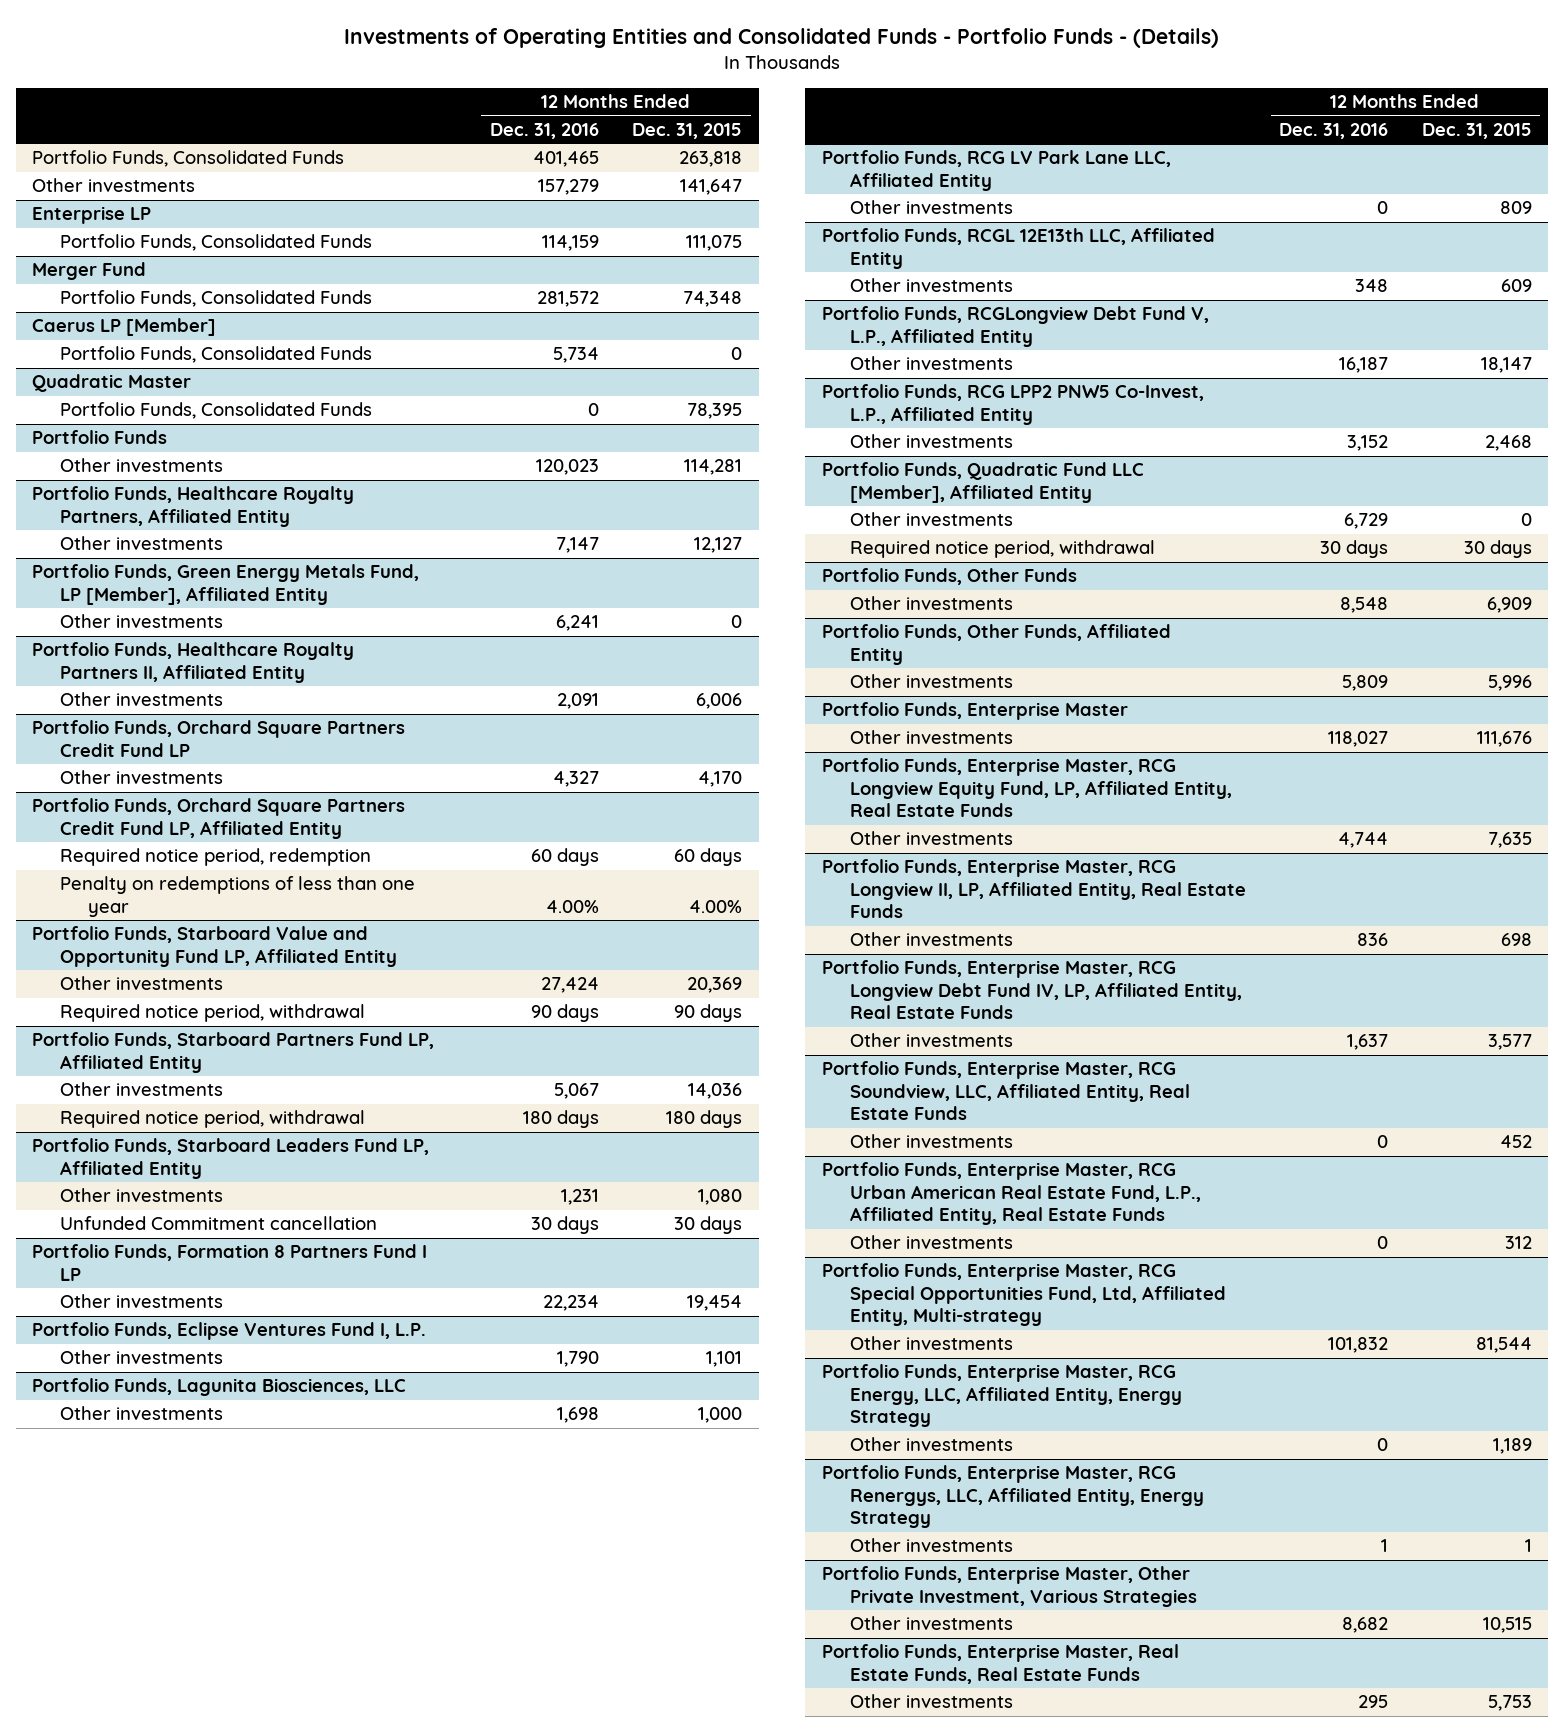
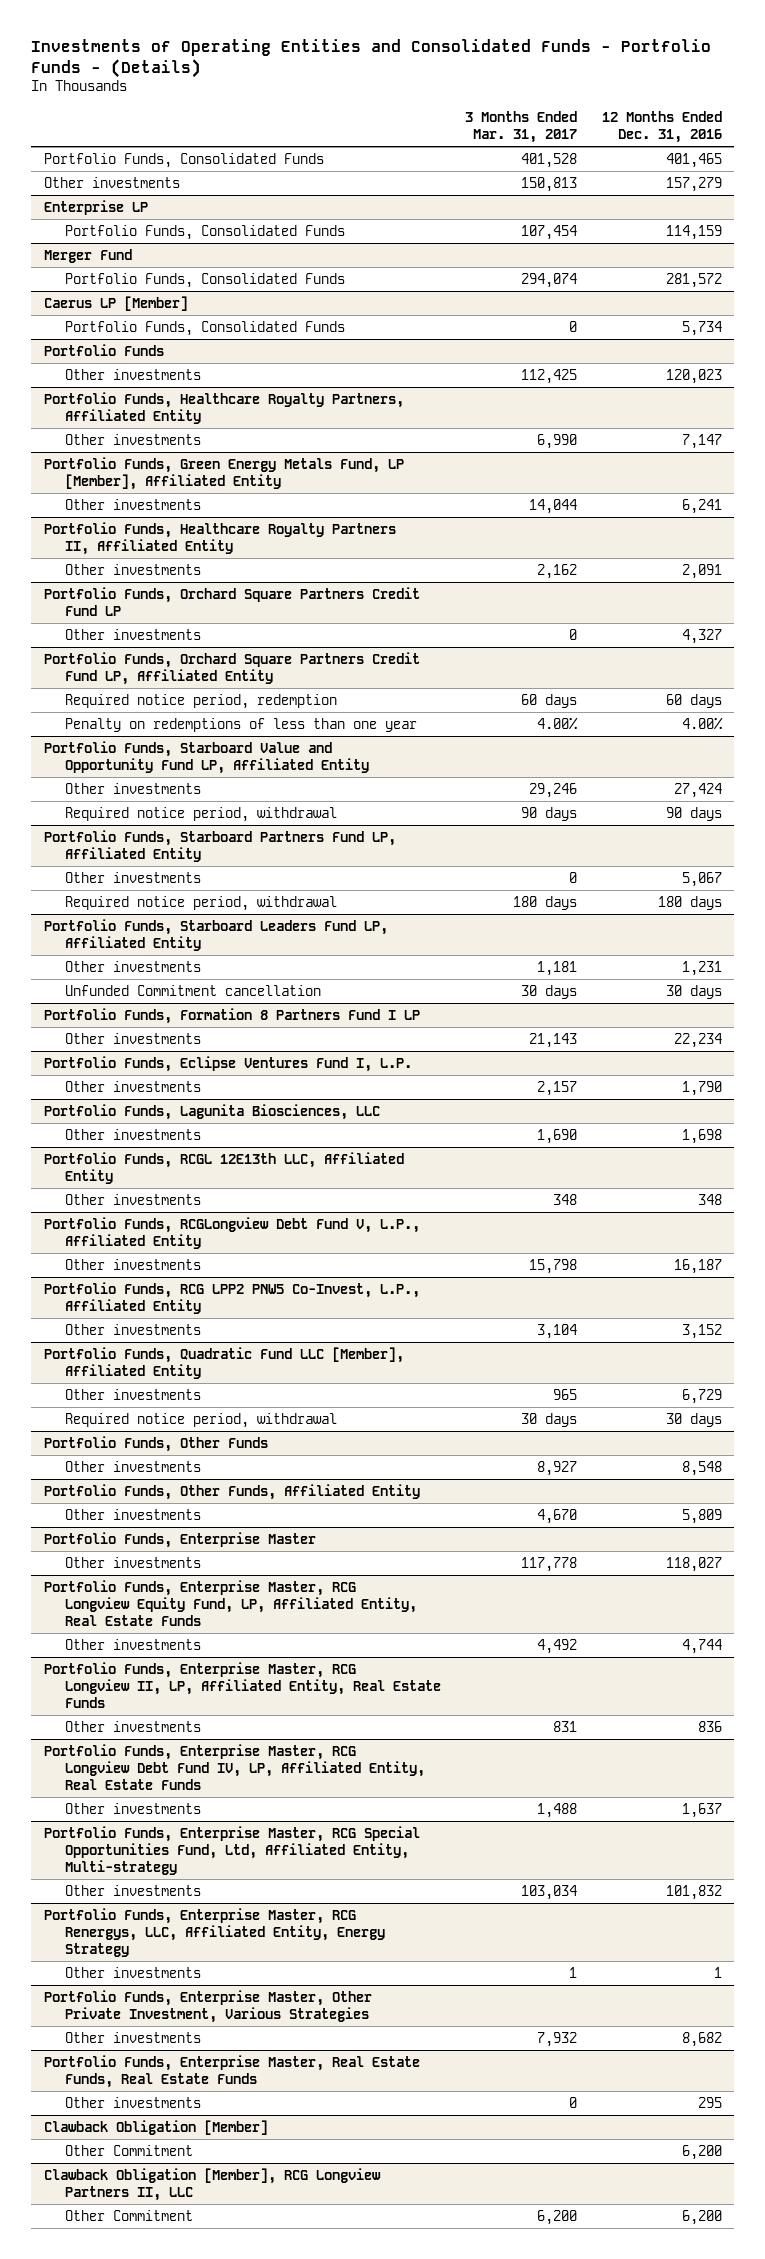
[632,122,743,139] Dec. 31, 2015 -> none
none -> [465,110,578,143] 3 Months Ended Mar. 31, 2017
[32,374,192,393] Quadratic Master -> none
[60,402,373,420] Portfolio Funds, Consolidated Funds -> none
[821,150,1171,191] Portfolio Funds, RCG LV Park Lane LLC, Affiliated Entity -> none
[849,200,1013,215] Other investments -> none
[821,1061,1190,1121] Portfolio Funds, Enterprise Master, RCG Soundview, LLC, Affiliated Entity, Real Estate Funds -> none
[849,1134,1013,1149] Other investments -> none
[821,1162,1201,1226] Portfolio Funds, Enterprise Master, RCG Urban American Real Estate Fund, L.P., Affiliated Entity, Real Estate Funds -> none
[849,1235,1013,1250] Other investments -> none
[821,1364,1182,1428] Portfolio Funds, Enterprise Master, RCG Energy, LLC, Affiliated Entity, Energy Strategy -> none
[849,1437,1013,1452] Other investments -> none
none -> [43,2119,268,2135] Clawback Obligation [Member]
none -> [64,2144,193,2156] Other Commitment
none -> [43,2167,381,2201] Clawback Obligation [Member], RCG Longview Partners II, LLC
none -> [64,2209,193,2221] Other Commitment

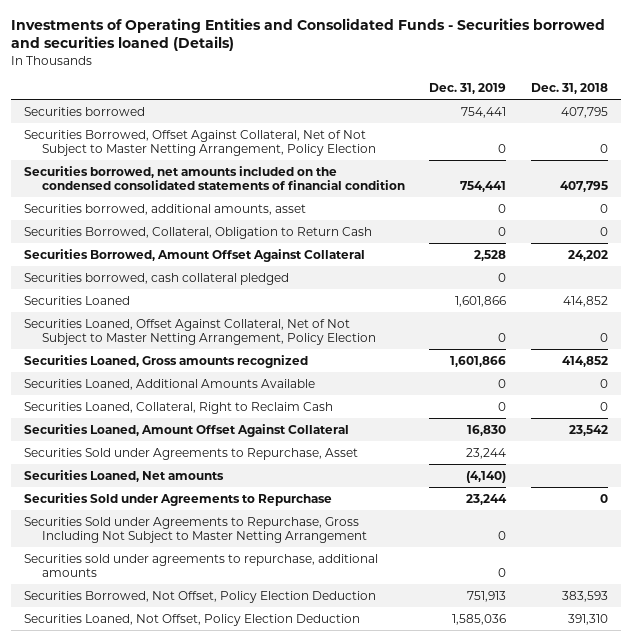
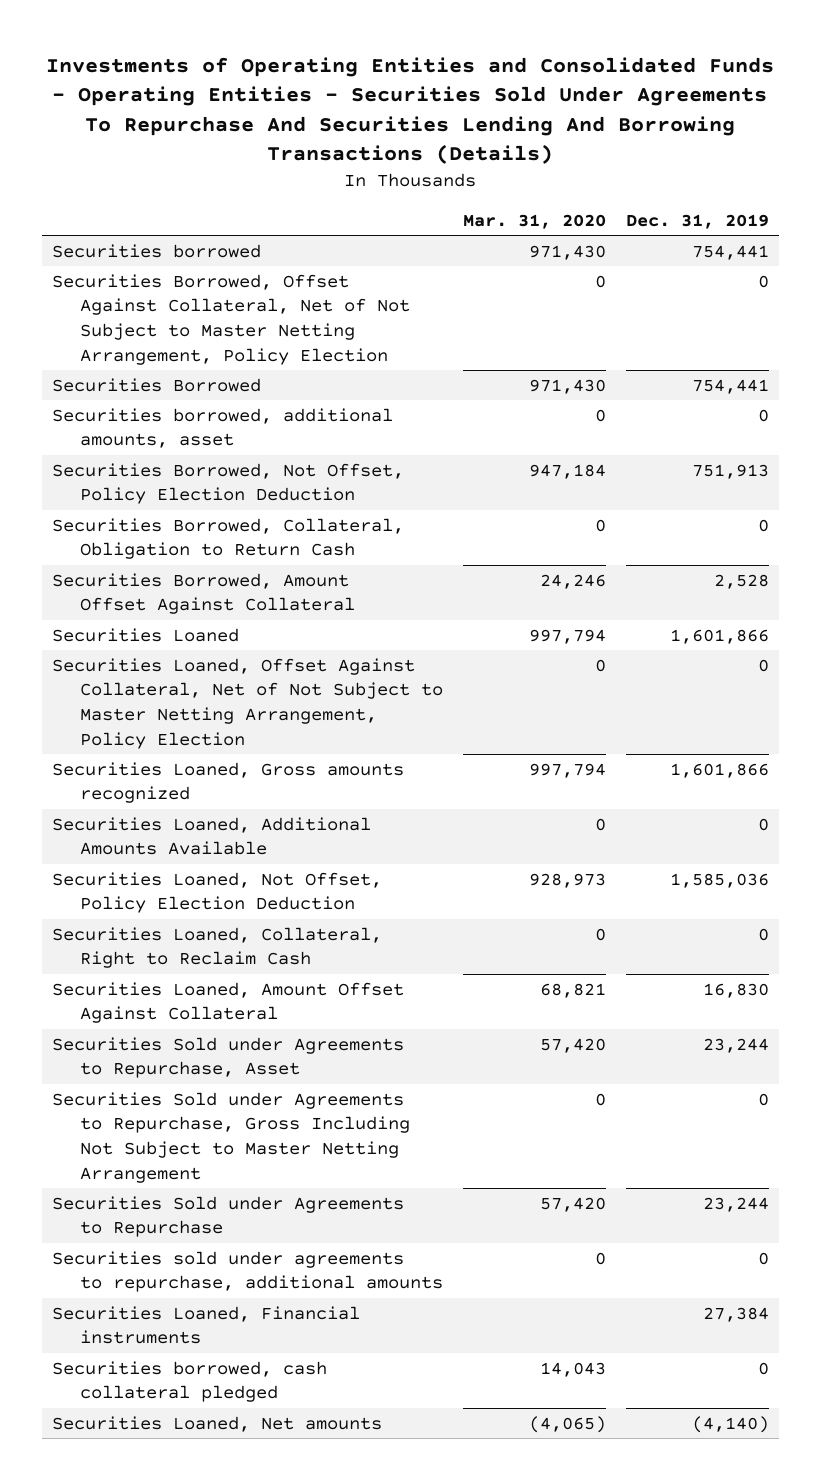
[11,17,606,52] Investments of Operating Entities and Consolidated Funds - Securities borrowed and securities loaned (Details) -> [46,56,775,165] Investments of Operating Entities and Consolidated Funds - Operating Entities - Securities Sold Under Agreements To Repurchase And Securities Lending And Borrowing Transactions (Details)
[531,83,609,95] Dec. 31, 2018 -> none
none -> [462,213,606,229] Mar. 31, 2020
[23,165,405,191] Securities borrowed, net amounts included on the condensed consolidated statements of financial condition -> [52,377,262,392] Securities Borrowed
[23,590,376,603] Securities Borrowed, Not Offset, Policy Election Deduction -> [52,462,405,505] Securities Borrowed, Not Offset, Policy Election Deduction
[23,613,360,626] Securities Loaned, Not Offset, Policy Election Deduction -> [52,871,383,914] Securities Loaned, Not Offset, Policy Election Deduction
[23,492,332,506] Securities Sold under Agreements to Repurchase -> [52,1195,405,1238] Securities Sold under Agreements to Repurchase
none -> [52,1305,361,1345] Securities Loaned, Financial instruments
[23,272,289,285] Securities borrowed, cash collateral pledged -> [52,1360,328,1403] Securities borrowed, cash collateral pledged
[23,469,224,482] Securities Loaned, Net amounts -> [52,1415,383,1432] Securities Loaned, Net amounts

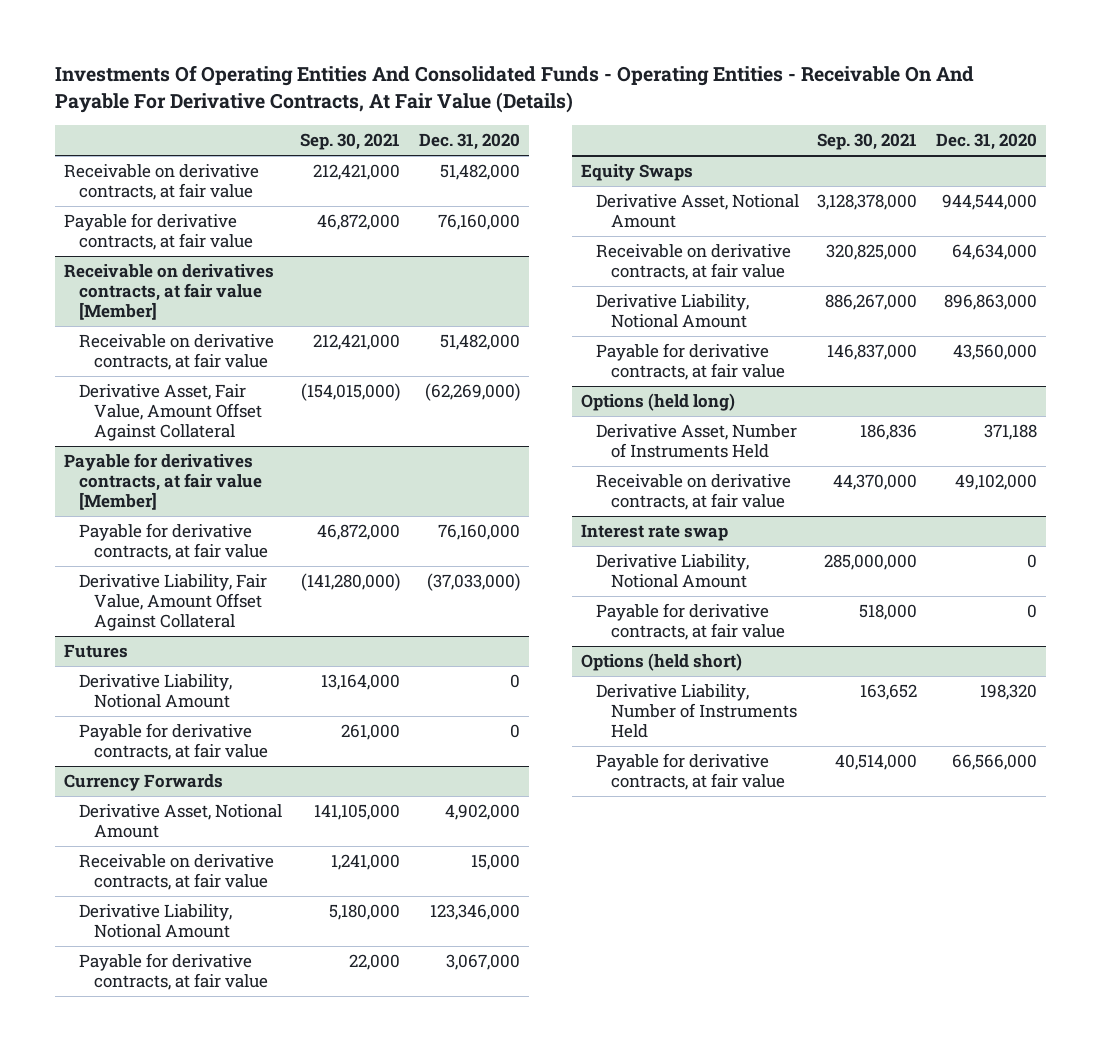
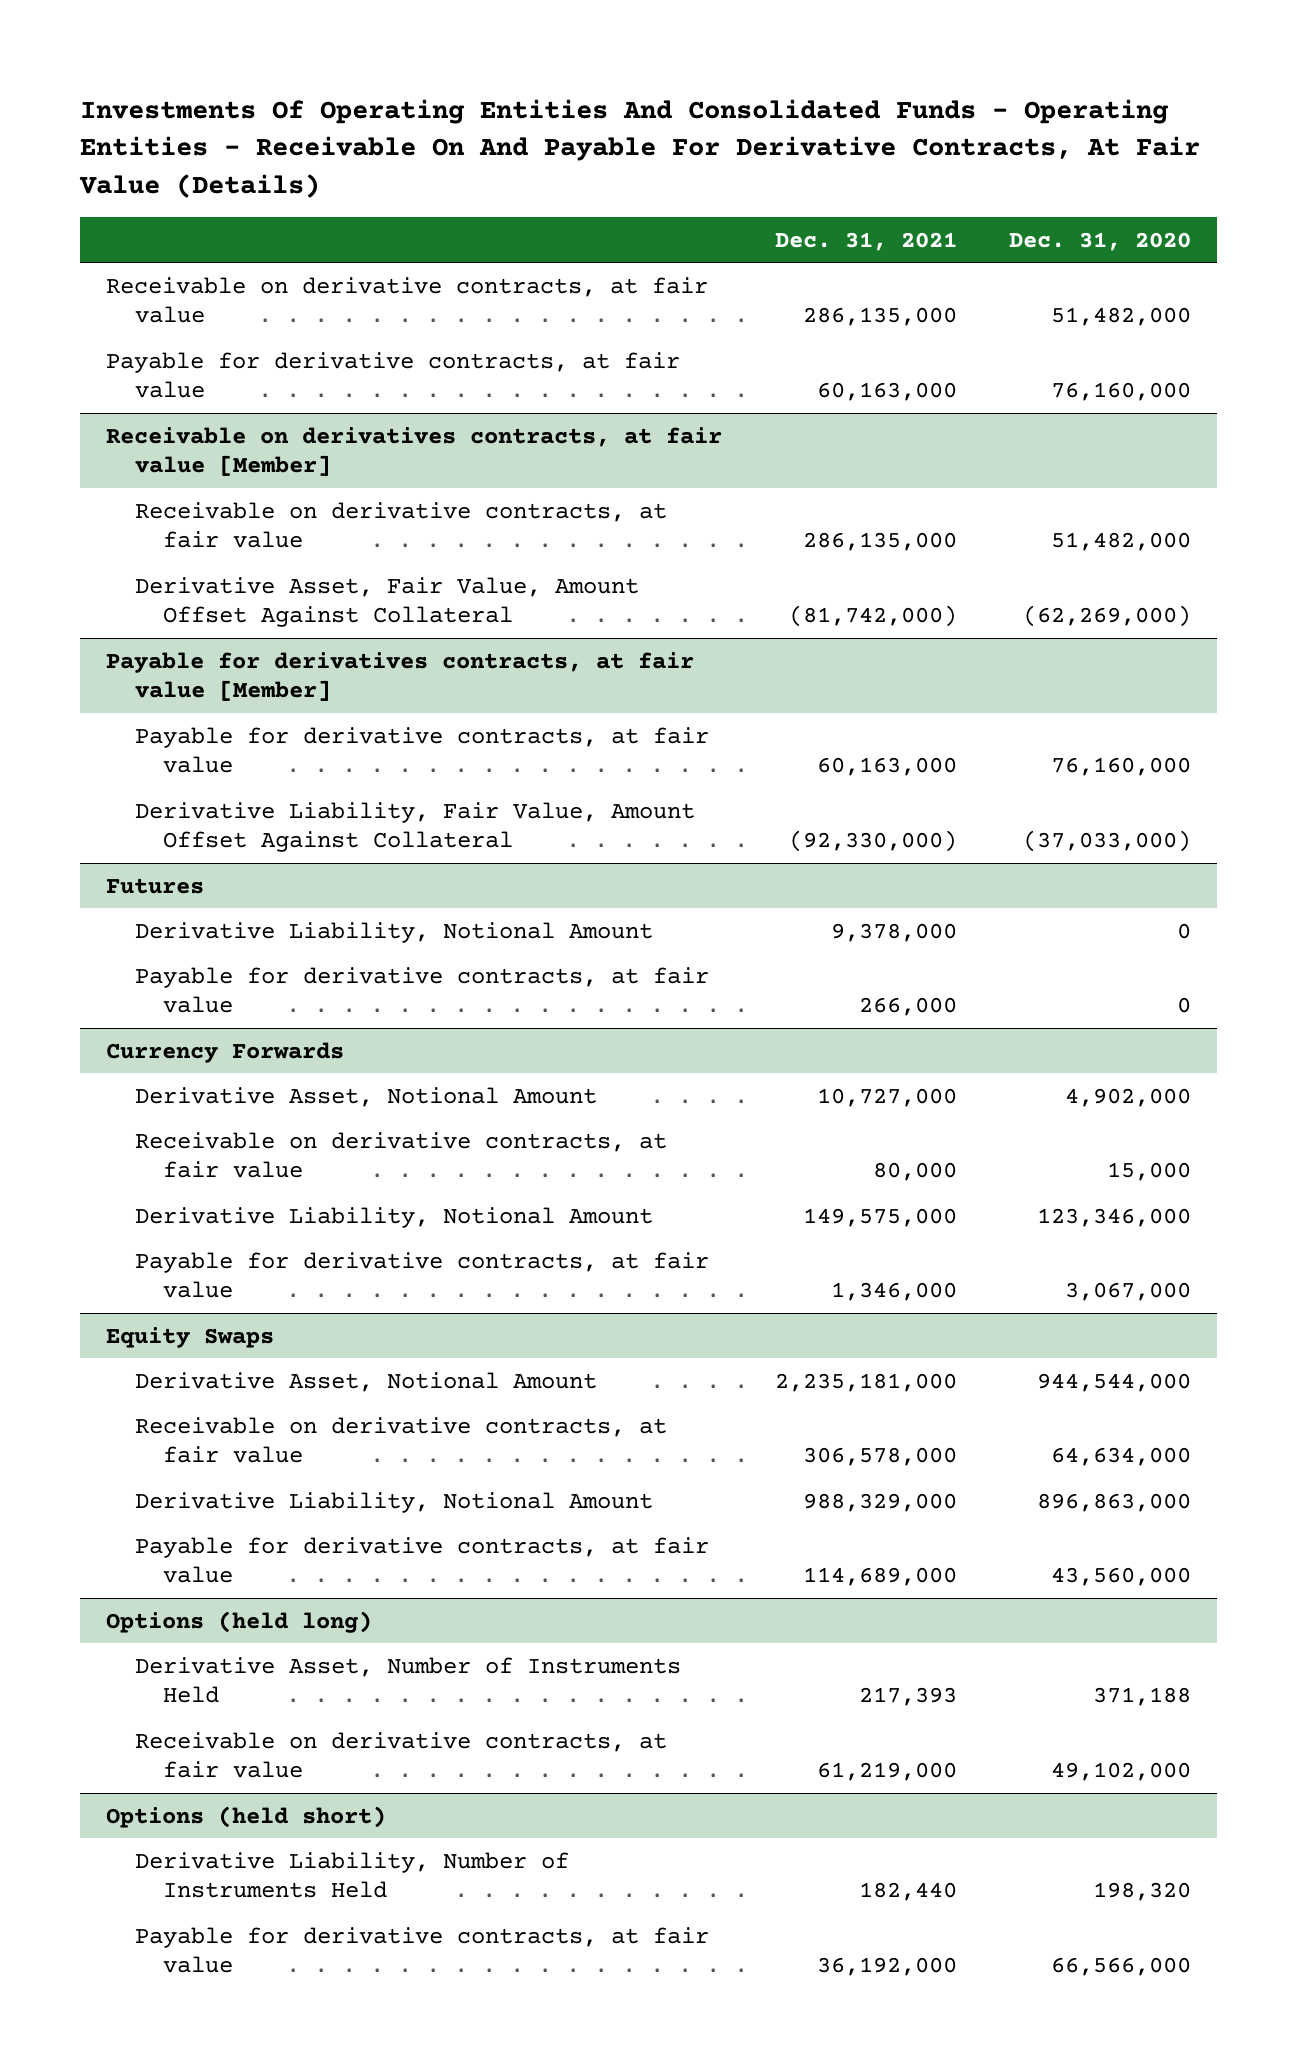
[300,133,401,151] Sep. 30, 2021 -> none
none -> [774,231,957,251] Dec. 31, 2021
[581,524,729,542] Interest rate swap -> none
[595,554,749,589] Derivative Liability, Notional Amount -> none
[595,603,785,641] Payable for derivative contracts, at fair value -> none

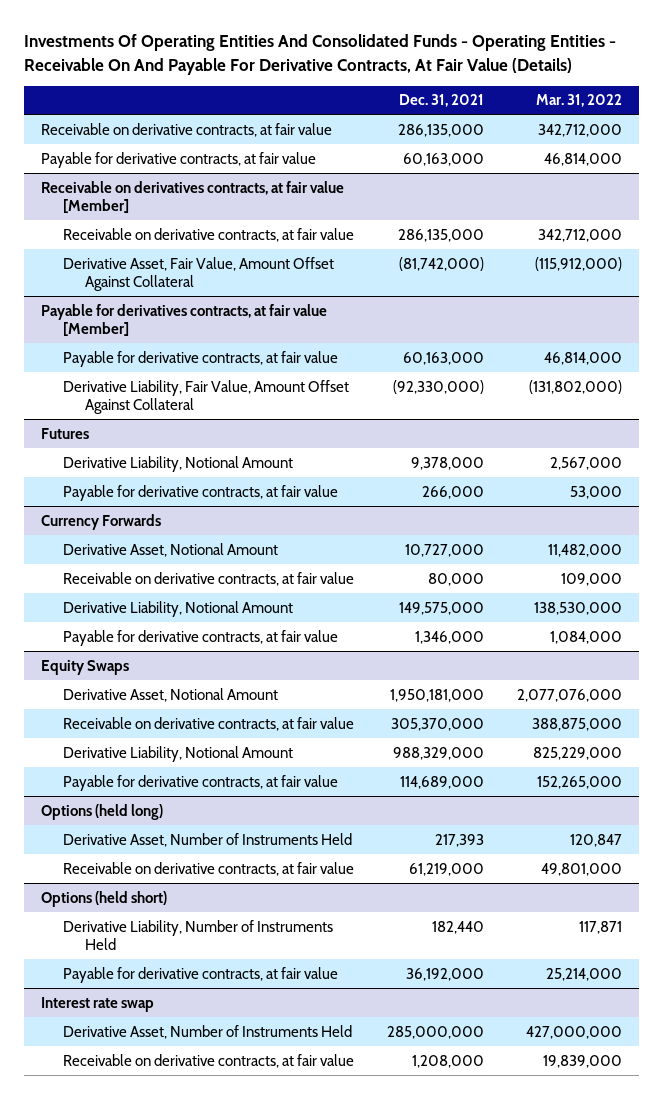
[1008,231,1191,251] Dec. 31, 2020 -> none
none -> [536,94,623,108] Mar. 31, 2022
[774,1372,957,1392] 2,235,181,000 -> [390,688,485,702] 1,950,181,000
[802,1447,957,1467] 306,578,000 -> [391,717,485,731] 305,370,000
none -> [40,996,154,1012] Interest rate swap
none -> [62,1024,352,1039] Derivative Asset, Number of Instruments Held
none -> [62,1053,354,1068] Receivable on derivative contracts, at fair value

